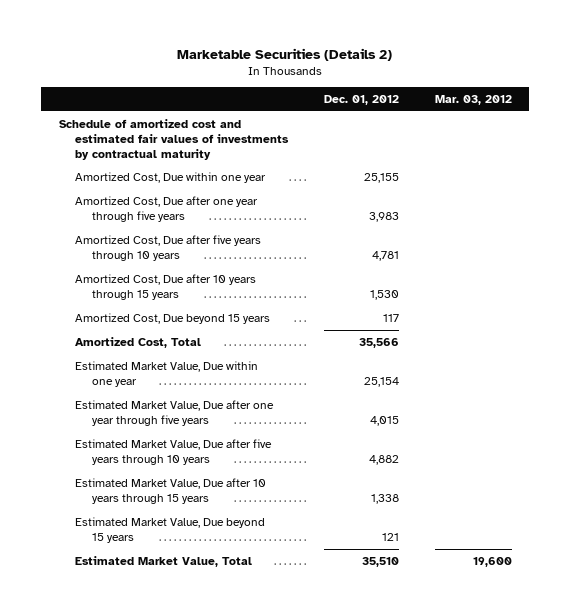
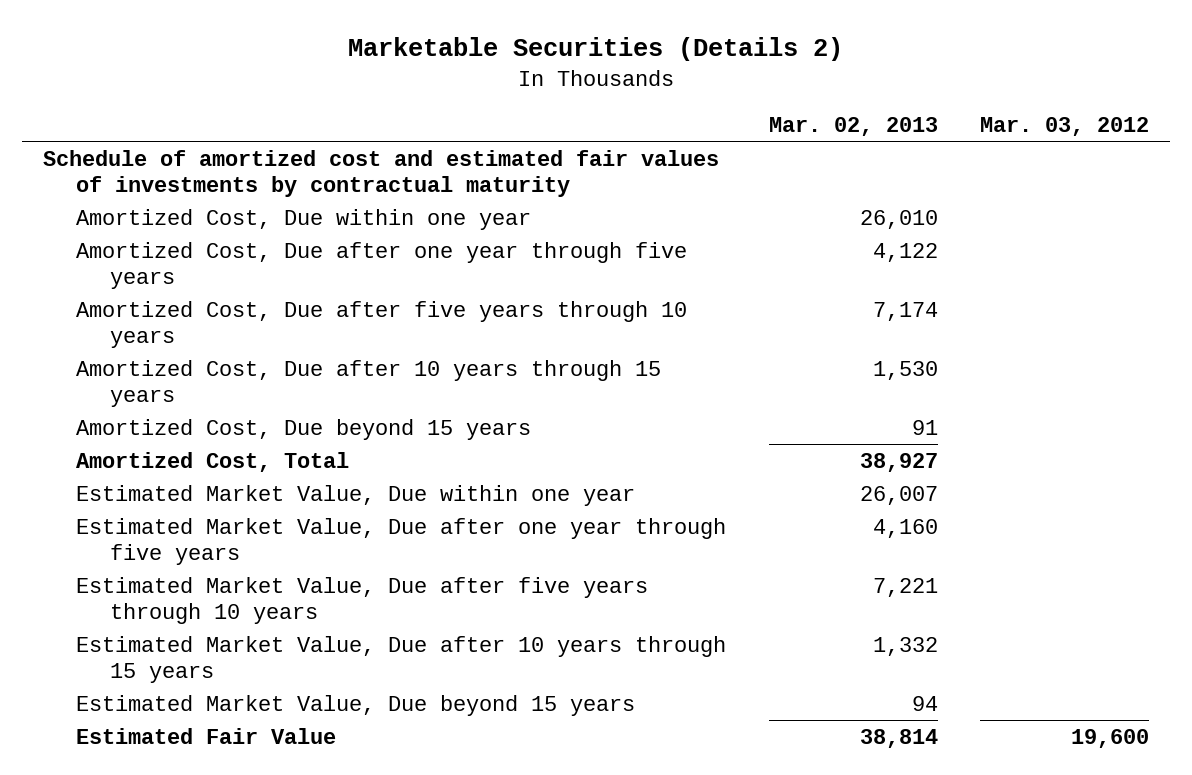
[323,95,399,106] Dec. 01, 2012 -> none
none -> [768,117,938,137] Mar. 02, 2013
[75,555,253,567] Estimated Market Value, Total -> [76,727,337,744] Estimated Fair Value

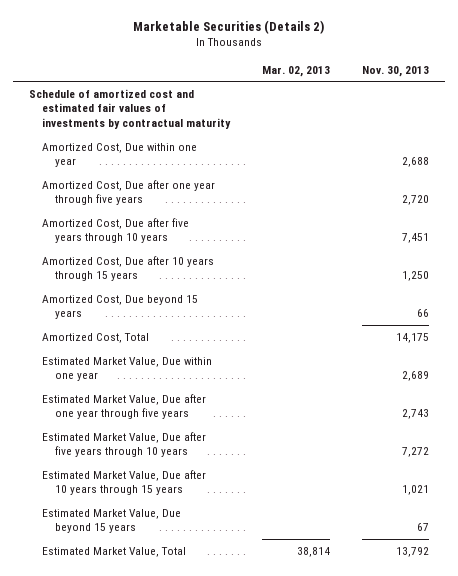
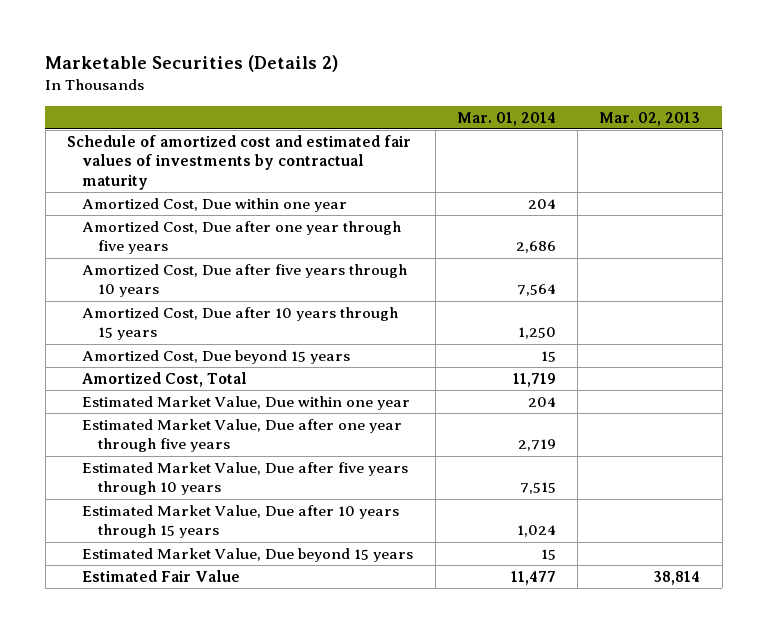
[362,65,430,77] Nov. 30, 2013 -> none
none -> [456,111,556,126] Mar. 01, 2014
[42,546,187,557] Estimated Market Value, Total -> [82,569,241,582] Estimated Fair Value

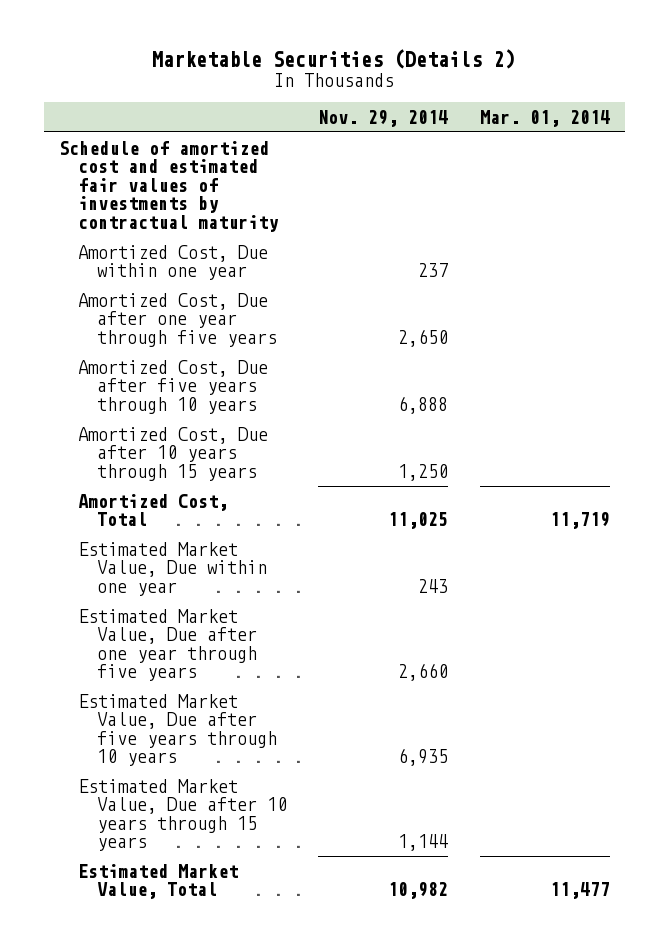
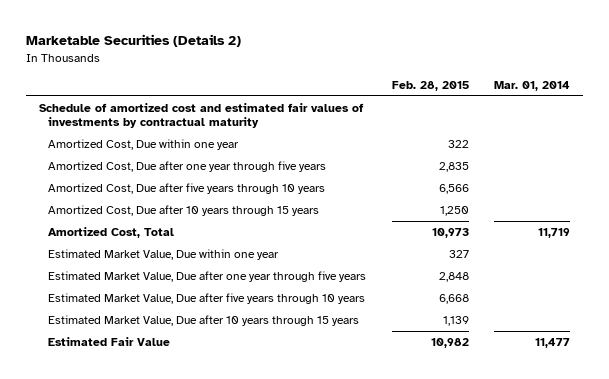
[318,109,449,127] Nov. 29, 2014 -> none
none -> [391,81,469,92] Feb. 28, 2015
[78,863,239,900] Estimated Market Value, Total -> [48,337,171,347] Estimated Fair Value

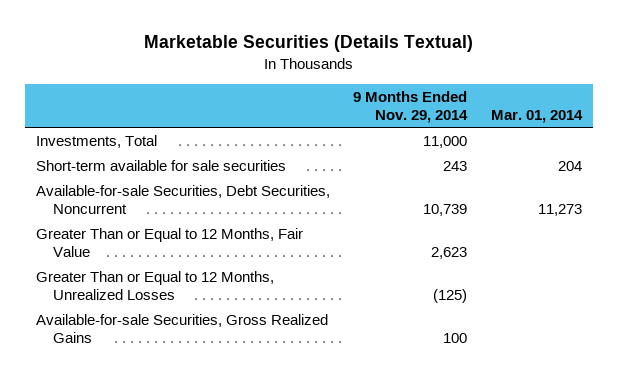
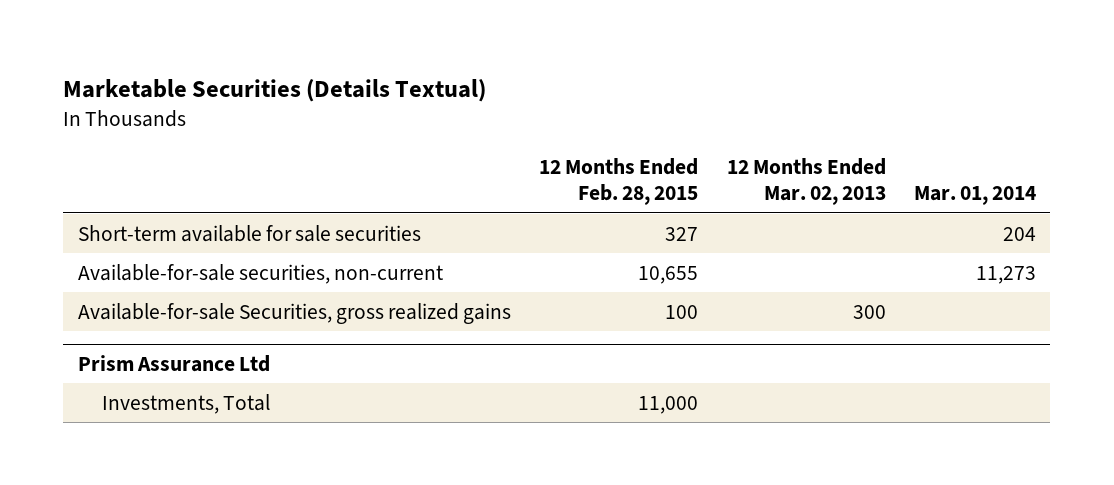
[353,90,469,124] 9 Months Ended Nov. 29, 2014 -> none
none -> [539,157,699,206] 12 Months Ended Feb. 28, 2015
none -> [726,157,886,206] 12 Months Ended Mar. 02, 2013
[36,134,158,148] Investments, Total -> none
[36,227,304,258] Greater Than or Equal to 12 Months, Fair Value -> none
[36,270,275,301] Greater Than or Equal to 12 Months, Unrealized Losses -> none
[36,184,331,215] Available-for-sale Securities, Debt Securities, Noncurrent -> [77,263,443,284] Available-for-sale securities, non-current
[36,313,329,344] Available-for-sale Securities, Gross Realized Gains -> [77,302,511,324] Available-for-sale Securities, gross realized gains
none -> [77,354,270,372] Prism Assurance Ltd
none -> [101,393,270,414] Investments, Total

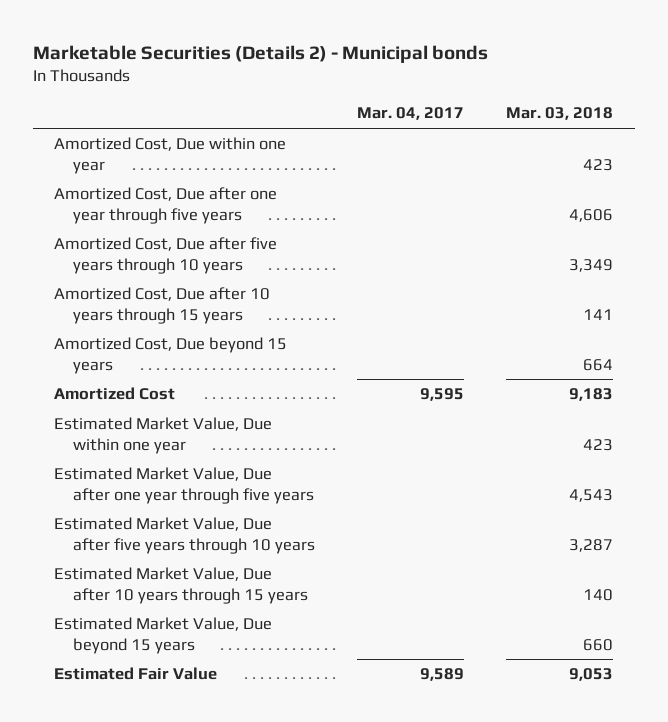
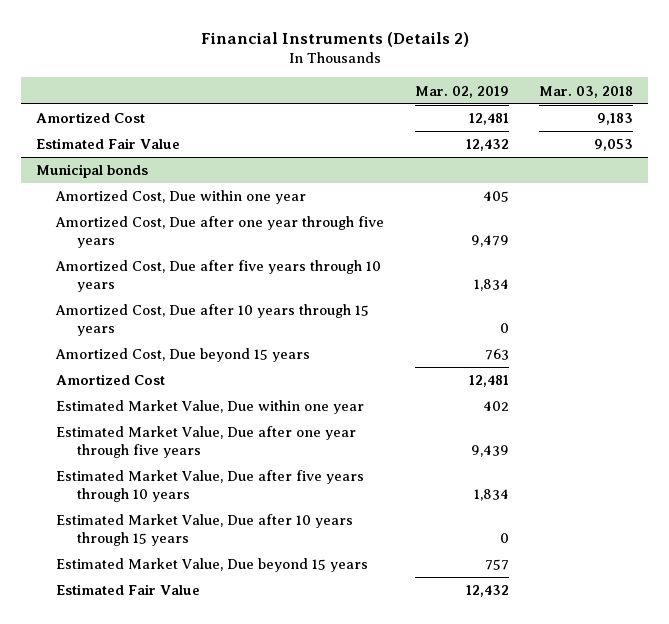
[32,44,488,63] Marketable Securities (Details 2) - Municipal bonds -> [200,31,469,47] Financial Instruments (Details 2)
[357,107,465,121] Mar. 04, 2017 -> none
none -> [414,85,509,98] Mar. 02, 2019
[54,137,287,174] Amortized Cost, Due within one year -> none
[54,187,278,224] Amortized Cost, Due after one year through five years -> none
[54,237,278,274] Amortized Cost, Due after five years through 10 years -> none
[54,287,271,324] Amortized Cost, Due after 10 years through 15 years -> none
[54,337,288,374] Amortized Cost, Due beyond 15 years -> none
[54,417,273,454] Estimated Market Value, Due within one year -> none
[54,467,314,504] Estimated Market Value, Due after one year through five years -> none
[54,517,315,554] Estimated Market Value, Due after five years through 10 years -> none
[54,567,308,604] Estimated Market Value, Due after 10 years through 15 years -> none
[54,617,273,654] Estimated Market Value, Due beyond 15 years -> none
none -> [36,164,149,179] Municipal bonds
none -> [55,190,307,205] Amortized Cost, Due within one year
none -> [55,216,385,248] Amortized Cost, Due after one year through five years
none -> [55,260,382,292] Amortized Cost, Due after five years through 10 years
none -> [55,304,370,336] Amortized Cost, Due after 10 years through 15 years
none -> [55,348,311,363] Amortized Cost, Due beyond 15 years
none -> [56,374,166,386] Amortized Cost
none -> [56,400,365,415] Estimated Market Value, Due within one year
none -> [56,426,357,458] Estimated Market Value, Due after one year through five years
none -> [56,470,365,502] Estimated Market Value, Due after five years through 10 years
none -> [56,514,354,546] Estimated Market Value, Due after 10 years through 15 years
none -> [56,558,369,573] Estimated Market Value, Due beyond 15 years
none -> [56,584,201,596] Estimated Fair Value

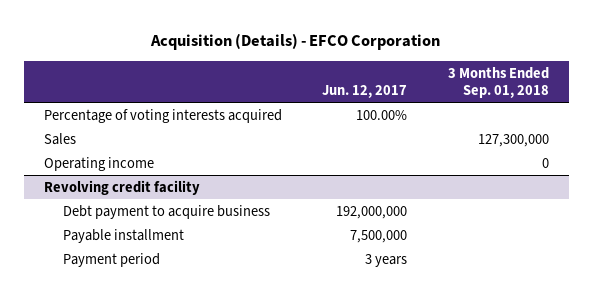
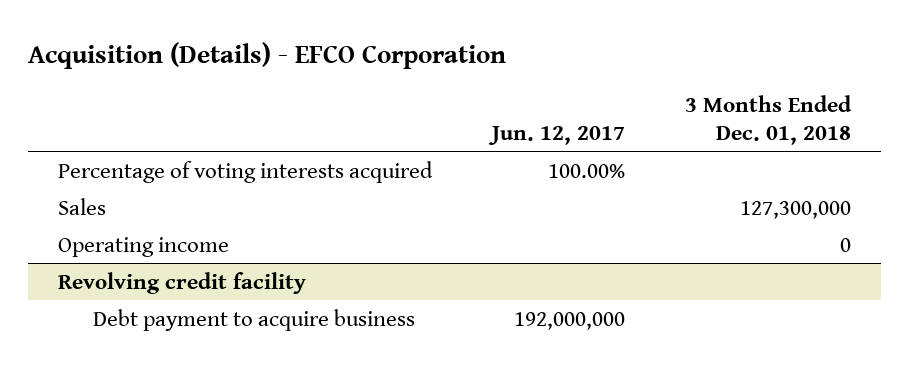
[447,66,549,98] 3 Months Ended Sep. 01, 2018 -> none
none -> [684,95,852,145] 3 Months Ended Dec. 01, 2018
[62,228,184,243] Payable installment -> none
[62,252,160,267] Payment period -> none

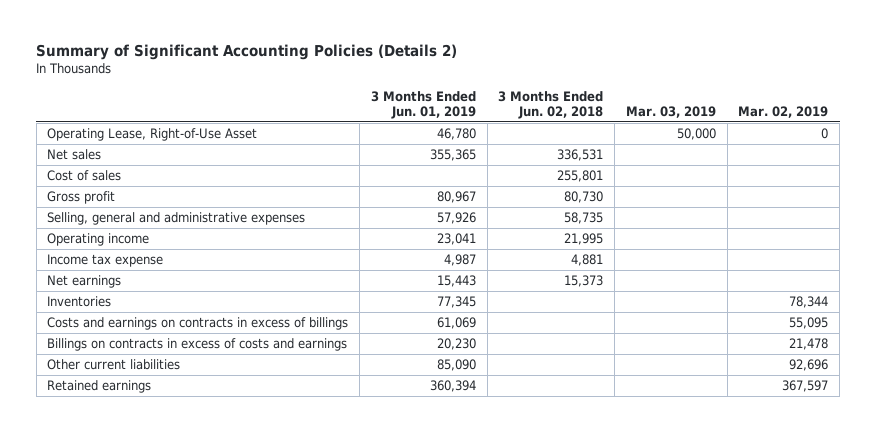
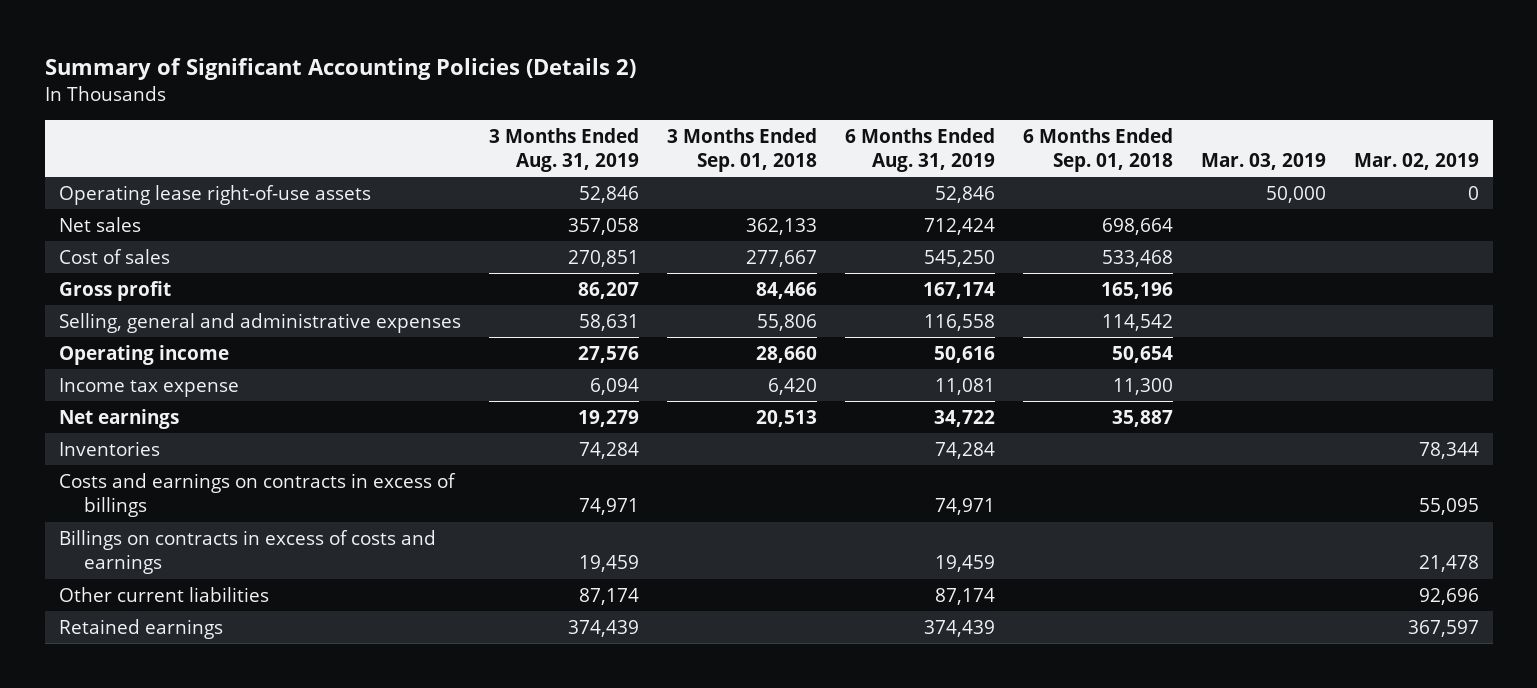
[370,90,476,120] 3 Months Ended Jun. 01, 2019 -> none
[498,90,604,120] 3 Months Ended Jun. 02, 2018 -> none
none -> [488,127,639,173] 3 Months Ended Aug. 31, 2019
none -> [666,127,817,173] 3 Months Ended Sep. 01, 2018
none -> [844,127,995,173] 6 Months Ended Aug. 31, 2019
none -> [1022,127,1173,173] 6 Months Ended Sep. 01, 2018
[47,128,258,142] Operating Lease, Right-of-Use Asset -> [58,184,371,205] Operating lease right-of-use assets

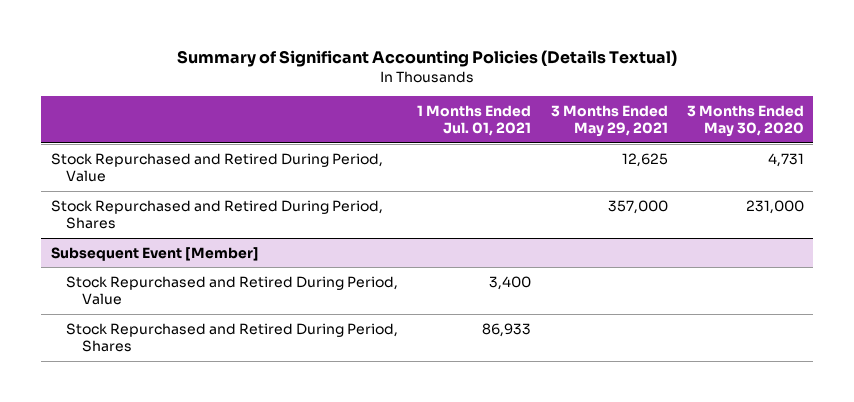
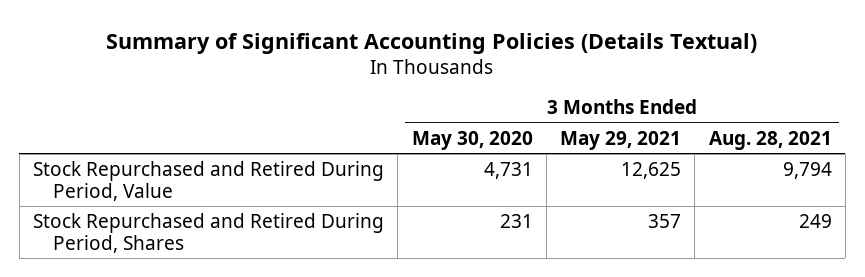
[417,104,532,137] 1 Months Ended Jul. 01, 2021 -> none
none -> [708,130,832,150] Aug. 28, 2021
[50,246,259,261] Subsequent Event [Member] -> none
[66,275,399,306] Stock Repurchased and Retired During Period, Value -> none
[66,322,399,353] Stock Repurchased and Retired During Period, Shares -> none
[607,199,668,214] 357,000 -> [648,213,682,228] 357
[745,199,804,214] 231,000 -> [499,213,533,228] 231

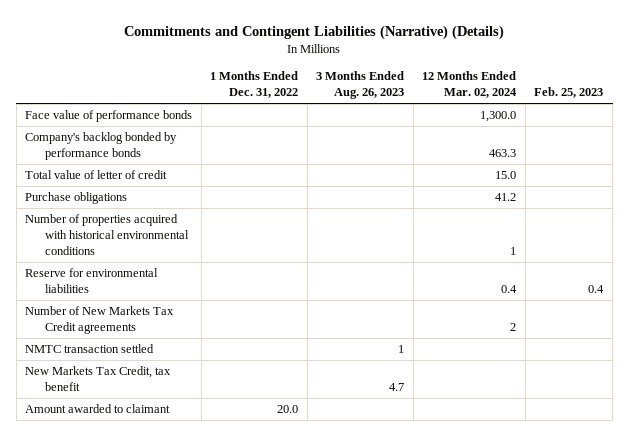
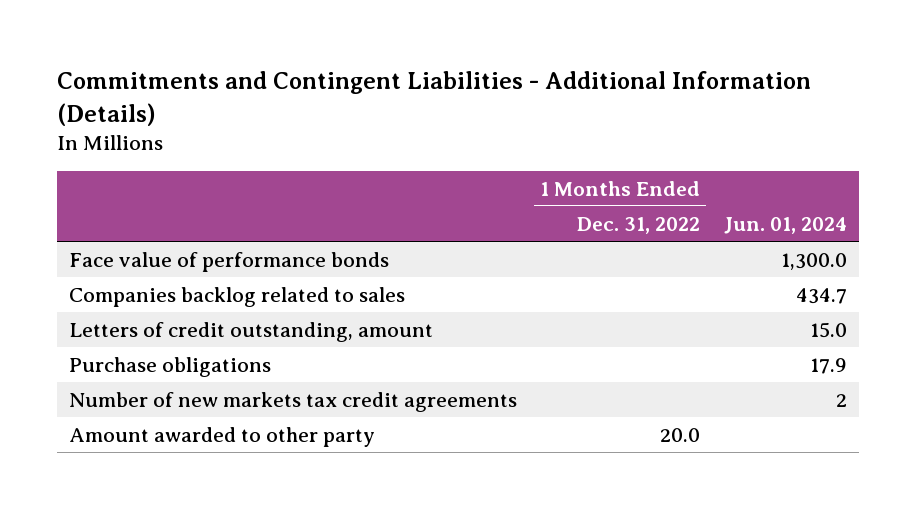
[124,24,505,40] Commitments and Contingent Liabilities (Narrative) (Details) -> [56,71,811,126] Commitments and Contingent Liabilities - Additional Information (Details)
[316,71,405,100] 3 Months Ended Aug. 26, 2023 -> none
[422,71,518,99] 12 Months Ended Mar. 02, 2024 -> none
[534,87,604,99] Feb. 25, 2023 -> none
none -> [723,216,847,234] Jun. 01, 2024
[25,132,178,161] Company's backlog bonded by performance bonds -> [68,286,405,307] Companies backlog related to sales
[25,170,168,180] Total value of letter of credit -> [68,321,433,342] Letters of credit outstanding, amount
[25,214,190,255] Number of properties acquired with historical environmental conditions -> none
[25,268,159,294] Reserve for environmental liabilities -> none
[25,344,155,354] NMTC transaction settled -> none
[25,366,172,392] New Markets Tax Credit, tax benefit -> none
[25,306,175,335] Number of New Markets Tax Credit agreements -> [68,391,517,412] Number of new markets tax credit agreements
[25,404,171,414] Amount awarded to claimant -> [68,426,375,447] Amount awarded to other party

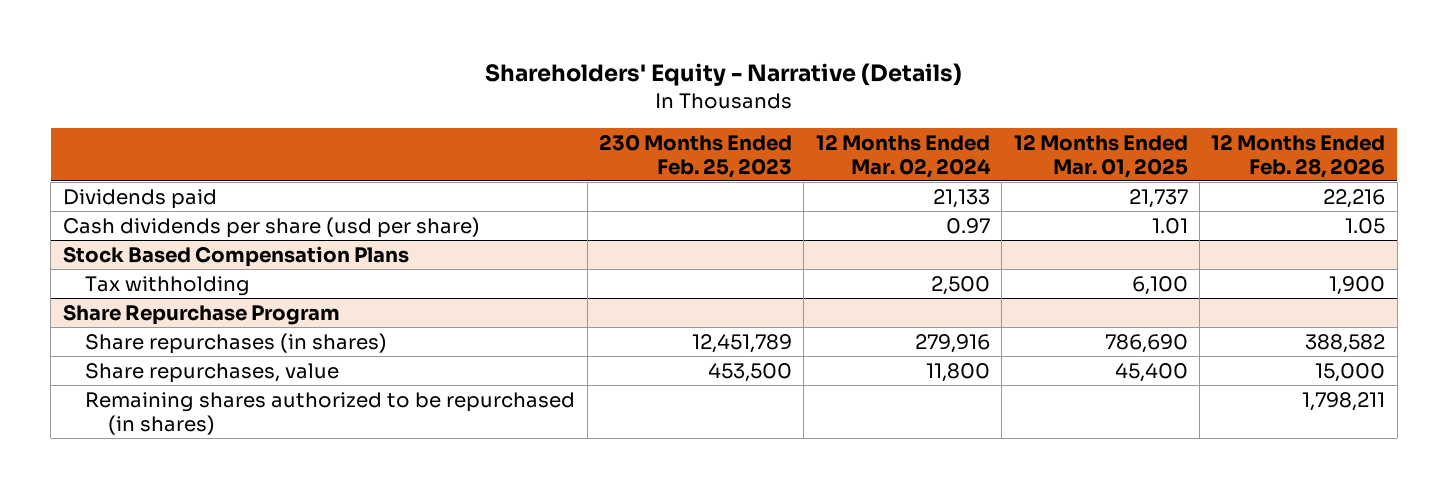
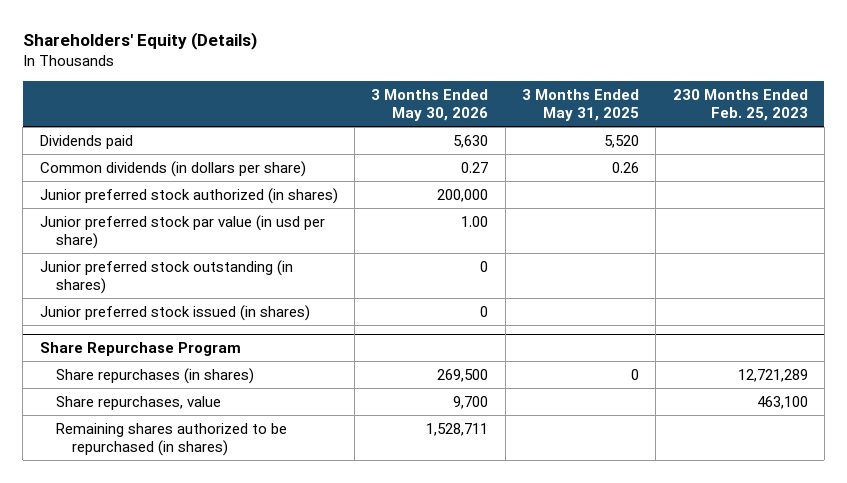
[484,63,962,87] Shareholders' Equity - Narrative (Details) -> [22,31,257,50] Shareholders' Equity (Details)
[815,133,991,178] 12 Months Ended Mar. 02, 2024 -> none
[1013,133,1188,178] 12 Months Ended Mar. 01, 2025 -> none
[1211,133,1386,178] 12 Months Ended Feb. 28, 2026 -> none
none -> [371,88,489,121] 3 Months Ended May 30, 2026
none -> [521,88,639,121] 3 Months Ended May 31, 2025
[62,245,409,267] Stock Based Compensation Plans -> none
[85,275,251,296] Tax withholding -> none
[62,216,480,238] Cash dividends per share (usd per share) -> [39,160,306,177] Common dividends (in dollars per share)
none -> [39,187,338,204] Junior preferred stock authorized (in shares)
none -> [39,214,325,250] Junior preferred stock par value (in usd per share)
none -> [39,259,293,295] Junior preferred stock outstanding (in shares)
none -> [39,304,310,321] Junior preferred stock issued (in shares)
[692,333,793,353] 12,451,789 -> [737,368,808,382] 12,721,289
[708,362,793,382] 453,500 -> [756,395,808,409] 463,100

